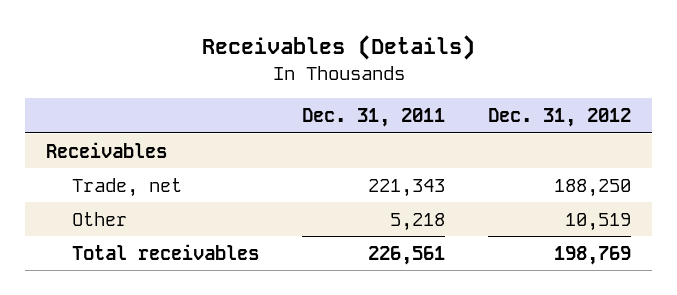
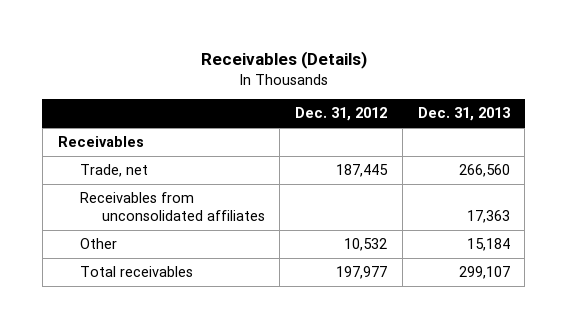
[302,108,446,128] Dec. 31, 2011 -> none
none -> [417,107,510,122] Dec. 31, 2013
[553,178,631,197] 188,250 -> [336,164,389,178] 187,445
none -> [79,192,265,221] Receivables from unconsolidated affiliates
[564,212,631,231] 10,519 -> [344,238,388,252] 10,532
[553,245,631,265] 198,769 -> [336,266,388,280] 197,977

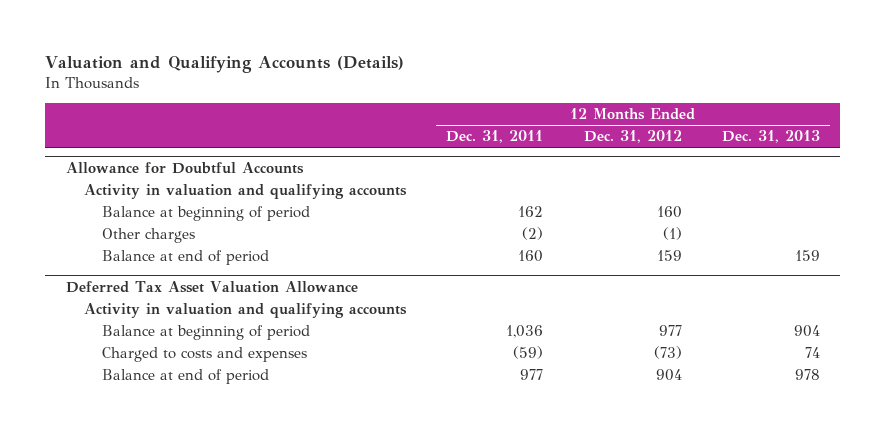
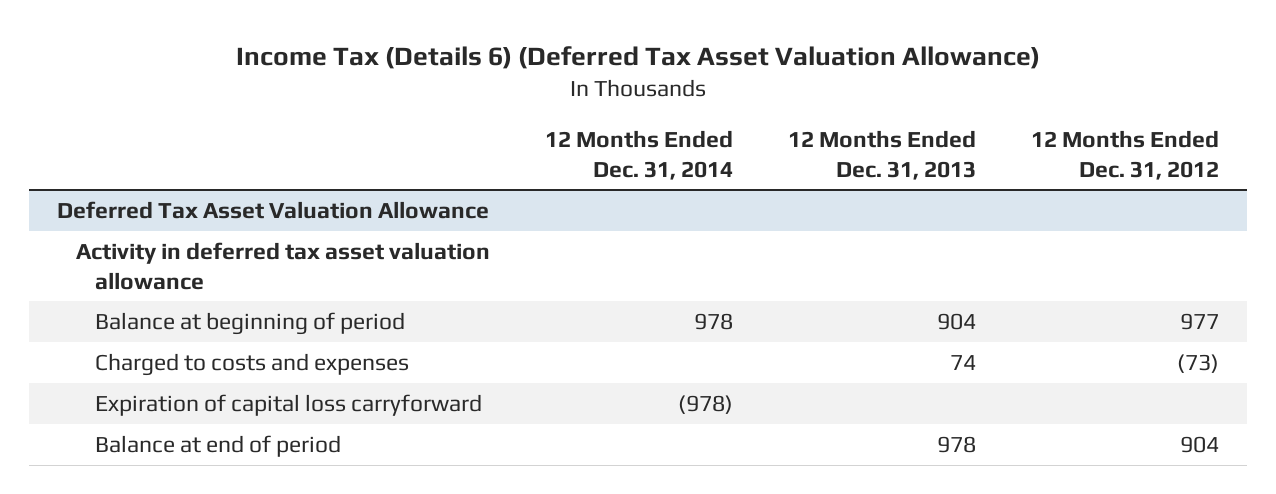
[45,56,405,74] Valuation and Qualifying Accounts (Details) -> [236,46,1041,70] Income Tax (Details 6) (Deferred Tax Asset Valuation Allowance)
[446,130,544,144] Dec. 31, 2011 -> none
none -> [545,129,734,180] 12 Months Ended Dec. 31, 2014
[65,161,304,174] Allowance for Doubtful Accounts -> none
[83,184,407,200] Activity in valuation and qualifying accounts -> none
[102,206,311,222] Balance at beginning of period -> none
[102,228,196,244] Other charges -> none
[102,250,270,266] Balance at end of period -> none
[83,303,407,319] Activity in valuation and qualifying accounts -> [76,241,491,290] Activity in deferred tax asset valuation allowance
none -> [95,393,483,416] Expiration of capital loss carryforward

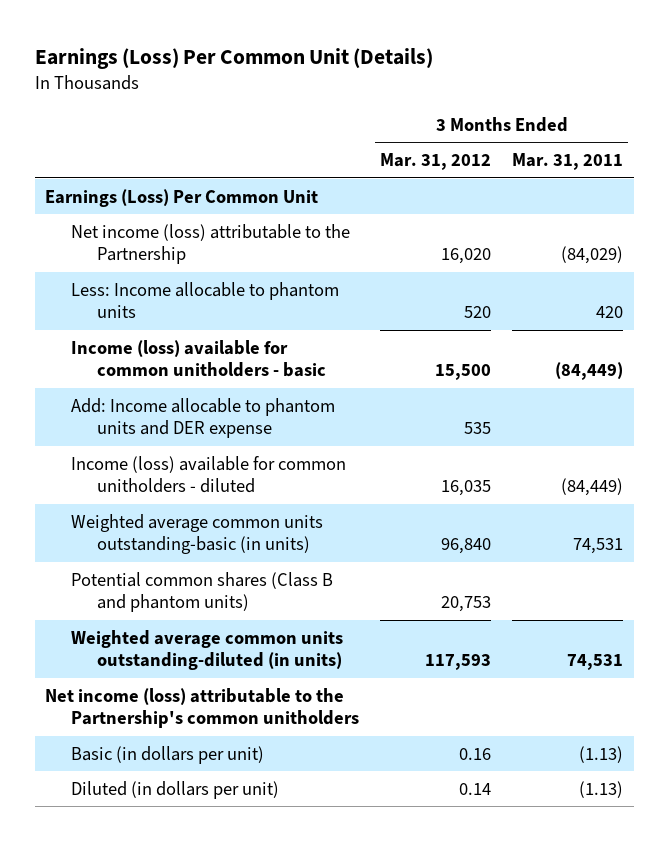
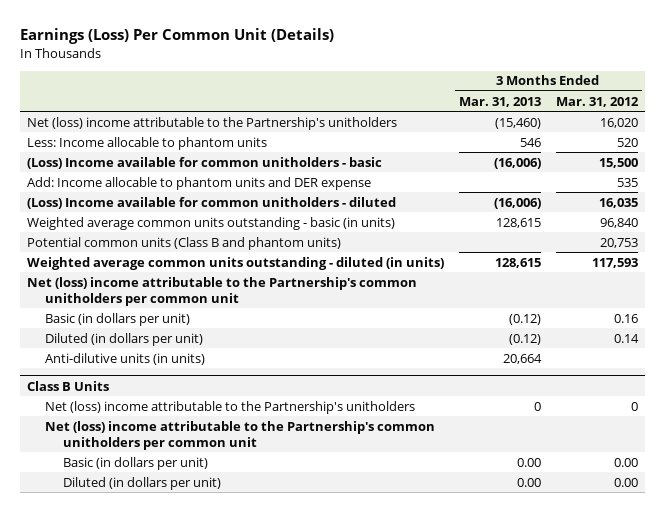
[512,153,624,171] Mar. 31, 2011 -> none
none -> [459,96,542,107] Mar. 31, 2013
[45,188,319,207] Earnings (Loss) Per Common Unit -> none
[71,223,351,265] Net income (loss) attributable to the Partnership -> [27,116,398,130] Net (loss) income attributable to the Partnership's unitholders
[71,339,327,378] Income (loss) available for common unitholders - basic -> [27,156,383,169] (Loss) Income available for common unitholders - basic
[71,455,347,494] Income (loss) available for common unitholders - diluted -> [27,196,397,209] (Loss) Income available for common unitholders - diluted
[71,513,324,555] Weighted average common units outstanding-basic (in units) -> [27,216,396,230] Weighted average common units outstanding - basic (in units)
[71,571,334,613] Potential common shares (Class B and phantom units) -> [27,236,342,250] Potential common units (Class B and phantom units)
[71,629,344,671] Weighted average common units outstanding-diluted (in units) -> [27,256,445,270] Weighted average common units outstanding - diluted (in units)
[45,687,360,729] Net income (loss) attributable to the Partnership's common unitholders -> [27,276,418,306] Net (loss) income attributable to the Partnership's common unitholders per common unit
none -> [45,352,206,365] Anti-dilutive units (in units)
none -> [27,380,110,391] Class B Units
none -> [45,400,416,414] Net (loss) income attributable to the Partnership's unitholders
none -> [45,420,436,450] Net (loss) income attributable to the Partnership's common unitholders per common unit
none -> [63,456,209,470] Basic (in dollars per unit)
none -> [63,476,222,490] Diluted (in dollars per unit)

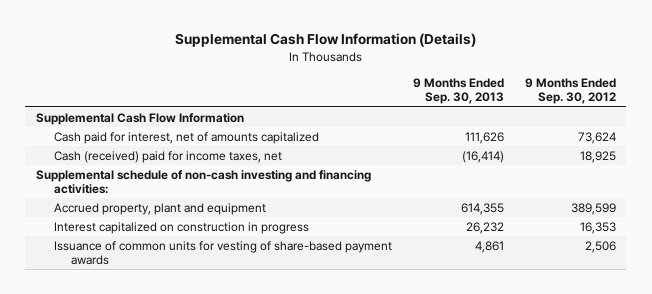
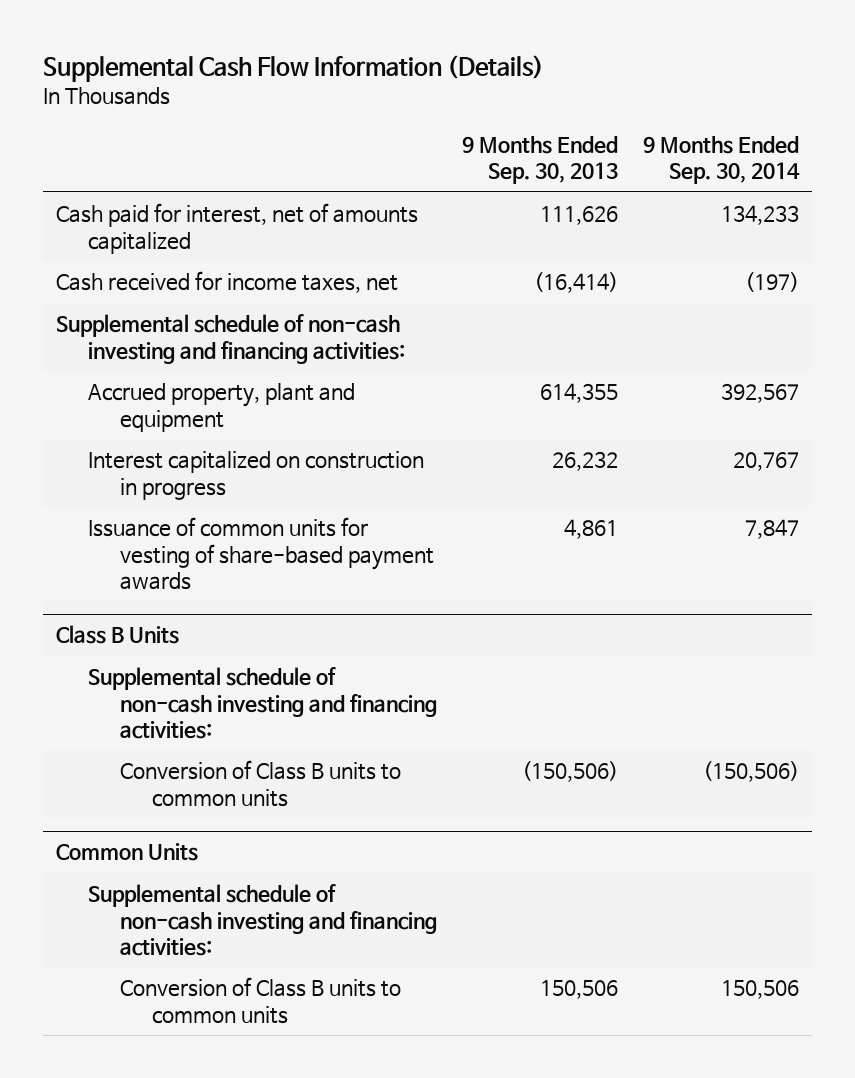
[524,77,616,105] 9 Months Ended Sep. 30, 2012 -> none
none -> [643,136,801,185] 9 Months Ended Sep. 30, 2014
[35,112,244,125] Supplemental Cash Flow Information -> none
[53,150,282,163] Cash (received) paid for income taxes, net -> [55,271,398,294] Cash received for income taxes, net
none -> [55,625,179,645] Class B Units
none -> [87,667,438,739] Supplemental schedule of non-cash investing and financing activities:
none -> [120,760,402,807] Conversion of Class B units to common units
none -> [55,843,198,862] Common Units
none -> [87,884,438,956] Supplemental schedule of non-cash investing and financing activities:
none -> [120,977,402,1024] Conversion of Class B units to common units

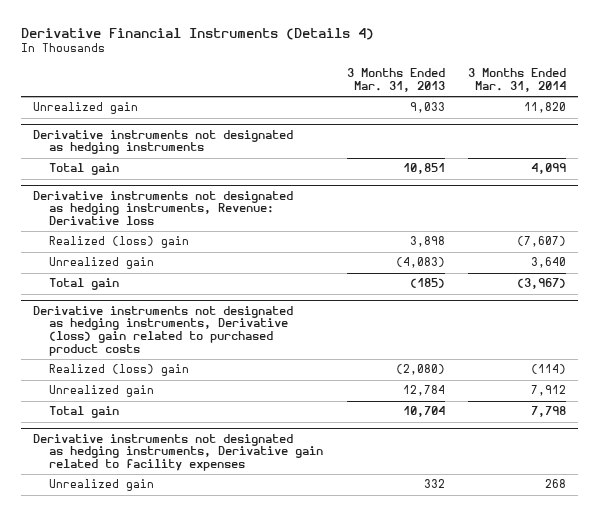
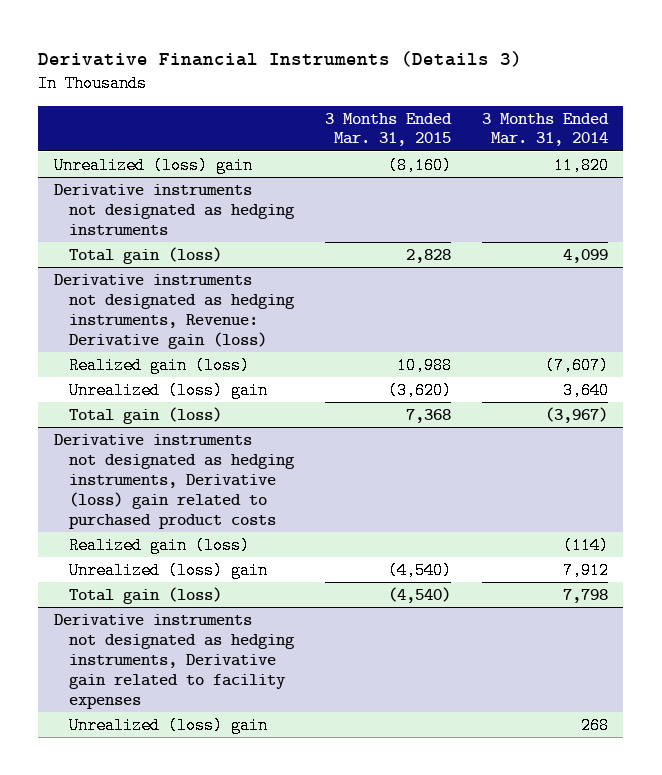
[21,27,375,40] Derivative Financial Instruments (Details 4) -> [38,51,523,68] Derivative Financial Instruments (Details 3)
[346,68,445,93] 3 Months Ended Mar. 31, 2013 -> none
none -> [324,112,452,147] 3 Months Ended Mar. 31, 2015
[32,102,138,115] Unrealized gain -> [53,156,253,174] Unrealized (loss) gain
[49,163,120,176] Total gain -> [68,246,222,264] Total gain (loss)
[32,190,293,226] Derivative instruments not designated as hedging instruments, Revenue: Derivative loss -> [53,273,295,349] Derivative instruments not designated as hedging instruments, Revenue: Derivative gain (loss)
[49,236,190,249] Realized (loss) gain -> [68,356,250,374] Realized gain (loss)
[49,257,155,270] Unrealized gain -> [68,381,268,399] Unrealized (loss) gain
[49,278,120,291] Total gain -> [68,406,222,424] Total gain (loss)
[49,364,190,377] Realized (loss) gain -> [68,536,250,554] Realized gain (loss)
[49,385,155,398] Unrealized gain -> [68,561,268,579] Unrealized (loss) gain
[49,406,120,419] Total gain -> [68,586,222,604] Total gain (loss)
[49,479,155,492] Unrealized gain -> [68,716,268,734] Unrealized (loss) gain

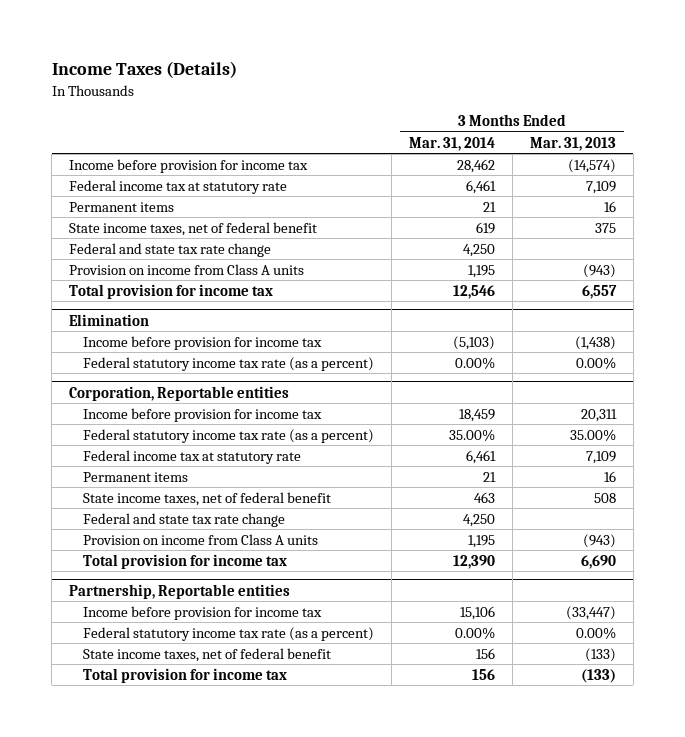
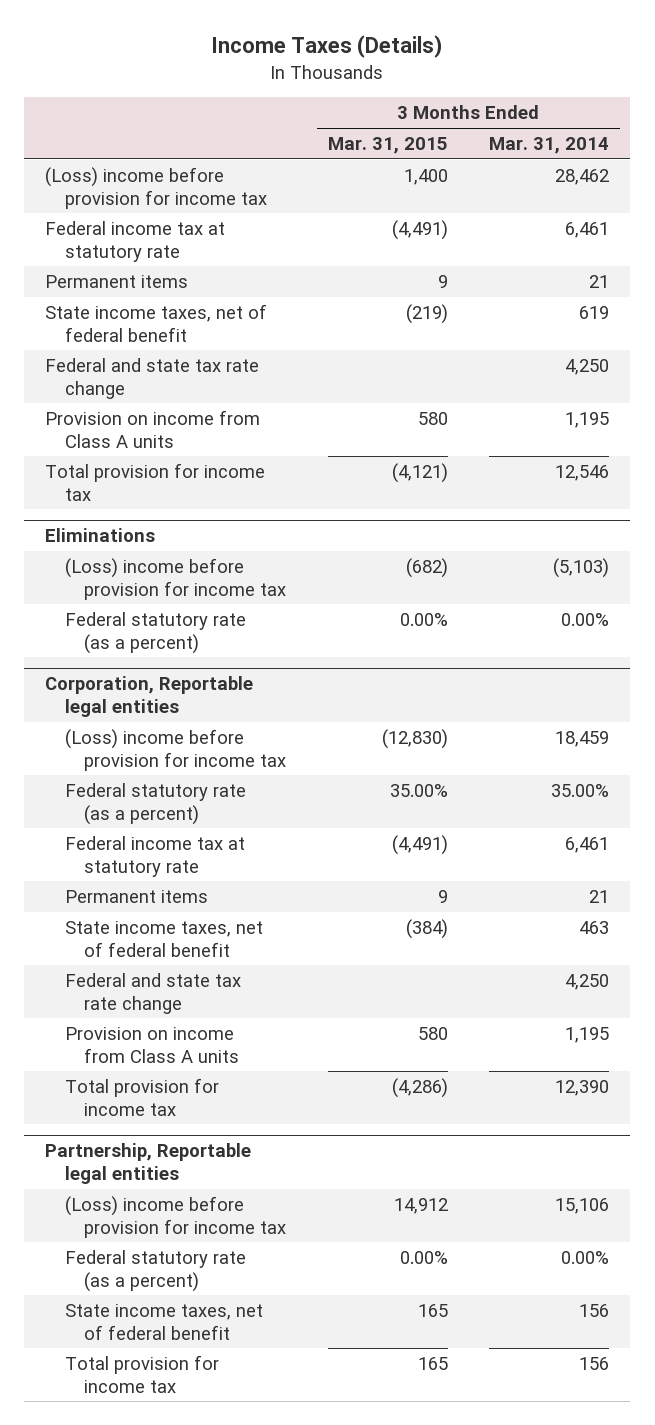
[529,136,616,151] Mar. 31, 2013 -> none
none -> [327,137,448,155] Mar. 31, 2015
[69,158,309,173] Income before provision for income tax -> [45,167,267,209] (Loss) income before provision for income tax
[69,313,150,326] Elimination -> [45,528,156,543] Eliminations
[82,335,322,350] Income before provision for income tax -> [64,558,286,600] (Loss) income before provision for income tax
[82,356,374,371] Federal statutory income tax rate (as a percent) -> [64,612,246,654] Federal statutory rate (as a percent)
[69,385,290,401] Corporation, Reportable entities -> [45,676,254,717] Corporation, Reportable legal entities
[82,407,322,422] Income before provision for income tax -> [64,729,286,771] (Loss) income before provision for income tax
[82,428,374,443] Federal statutory income tax rate (as a percent) -> [64,783,246,825] Federal statutory rate (as a percent)
[69,583,291,599] Partnership, Reportable entities -> [45,1143,252,1184] Partnership, Reportable legal entities
[82,605,322,620] Income before provision for income tax -> [64,1196,286,1238] (Loss) income before provision for income tax
[82,626,374,641] Federal statutory income tax rate (as a percent) -> [64,1250,246,1292] Federal statutory rate (as a percent)

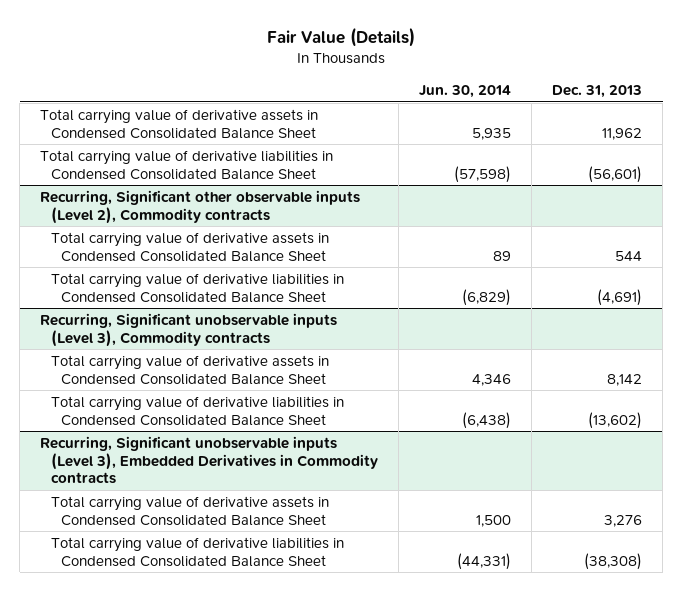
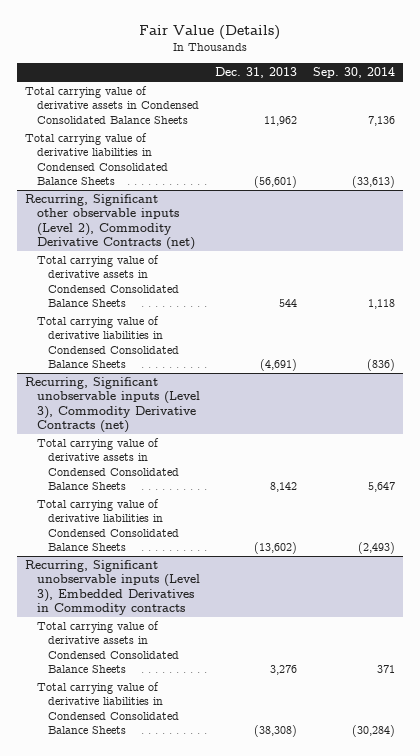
[419,85,512,99] Jun. 30, 2014 -> none
none -> [313,67,396,79] Sep. 30, 2014
[40,108,319,139] Total carrying value of derivative assets in Condensed Consolidated Balance Sheet -> [24,86,199,124] Total carrying value of derivative assets in Condensed Consolidated Balance Sheets
[40,149,334,180] Total carrying value of derivative liabilities in Condensed Consolidated Balance Sheet -> [24,133,168,186] Total carrying value of derivative liabilities in Condensed Consolidated Balance Sheets
[40,189,361,224] Recurring, Significant other observable inputs (Level 2), Commodity contracts -> [24,194,195,251] Recurring, Significant other observable inputs (Level 2), Commodity Derivative Contracts (net)
[50,231,329,262] Total carrying value of derivative assets in Condensed Consolidated Balance Sheet -> [36,255,180,308] Total carrying value of derivative assets in Condensed Consolidated Balance Sheets
[50,272,344,303] Total carrying value of derivative liabilities in Condensed Consolidated Balance Sheet -> [36,316,180,369] Total carrying value of derivative liabilities in Condensed Consolidated Balance Sheets
[40,312,338,347] Recurring, Significant unobservable inputs (Level 3), Commodity contracts -> [24,377,200,434] Recurring, Significant unobservable inputs (Level 3), Commodity Derivative Contracts (net)
[50,354,329,385] Total carrying value of derivative assets in Condensed Consolidated Balance Sheet -> [36,438,180,491] Total carrying value of derivative assets in Condensed Consolidated Balance Sheets
[50,395,344,426] Total carrying value of derivative liabilities in Condensed Consolidated Balance Sheet -> [36,499,180,552] Total carrying value of derivative liabilities in Condensed Consolidated Balance Sheets
[50,495,329,526] Total carrying value of derivative assets in Condensed Consolidated Balance Sheet -> [36,621,180,674] Total carrying value of derivative assets in Condensed Consolidated Balance Sheets
[50,536,344,567] Total carrying value of derivative liabilities in Condensed Consolidated Balance Sheet -> [36,682,180,735] Total carrying value of derivative liabilities in Condensed Consolidated Balance Sheets

